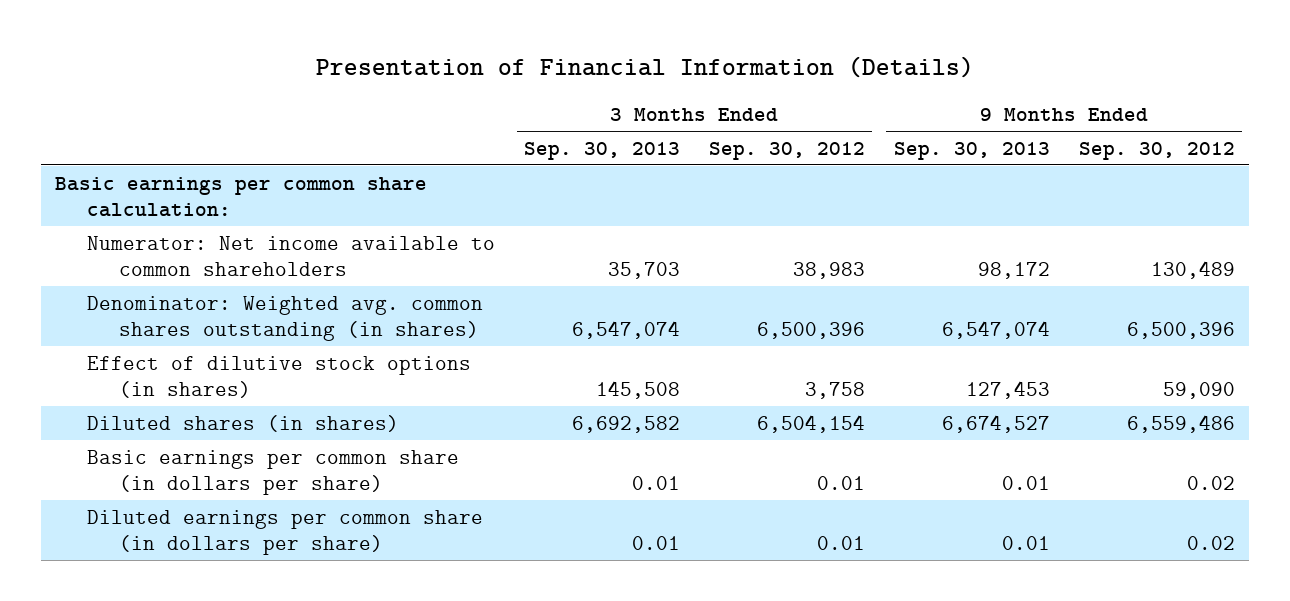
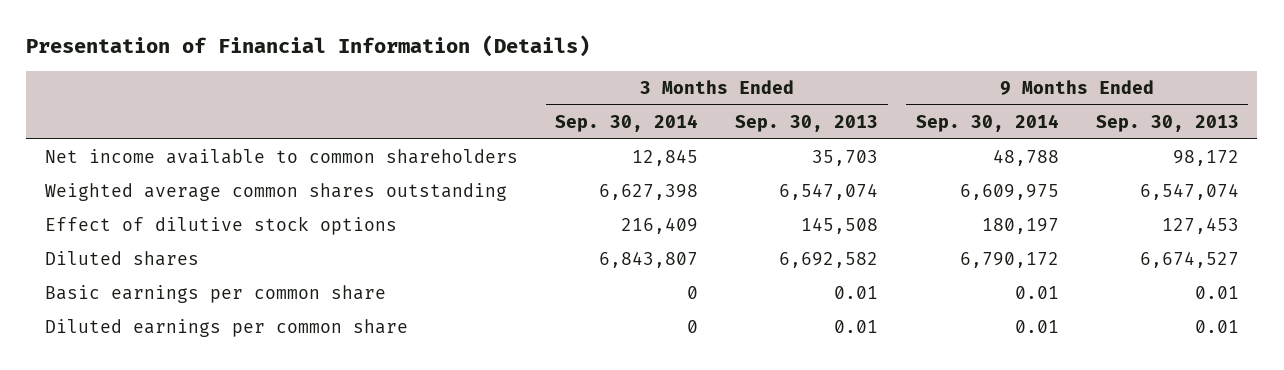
[708,141,865,160] Sep. 30, 2012 -> none
[1078,141,1235,160] Sep. 30, 2012 -> none
none -> [555,113,699,132] Sep. 30, 2014
none -> [915,113,1059,132] Sep. 30, 2014
[55,176,428,218] Basic earnings per common share calculation: -> none
[86,235,495,277] Numerator: Net income available to common shareholders -> [44,149,518,165] Net income available to common shareholders
[86,295,483,342] Denominator: Weighted avg. common shares outstanding (in shares) -> [44,183,507,202] Weighted average common shares outstanding
[86,355,471,399] Effect of dilutive stock options (in shares) -> [44,216,397,236] Effect of dilutive stock options
[86,414,399,432] Diluted shares (in shares) -> [44,251,199,267] Diluted shares
[86,449,459,496] Basic earnings per common share (in dollars per share) -> [44,285,386,304] Basic earnings per common share
[86,509,483,556] Diluted earnings per common share (in dollars per share) -> [44,319,408,338] Diluted earnings per common share

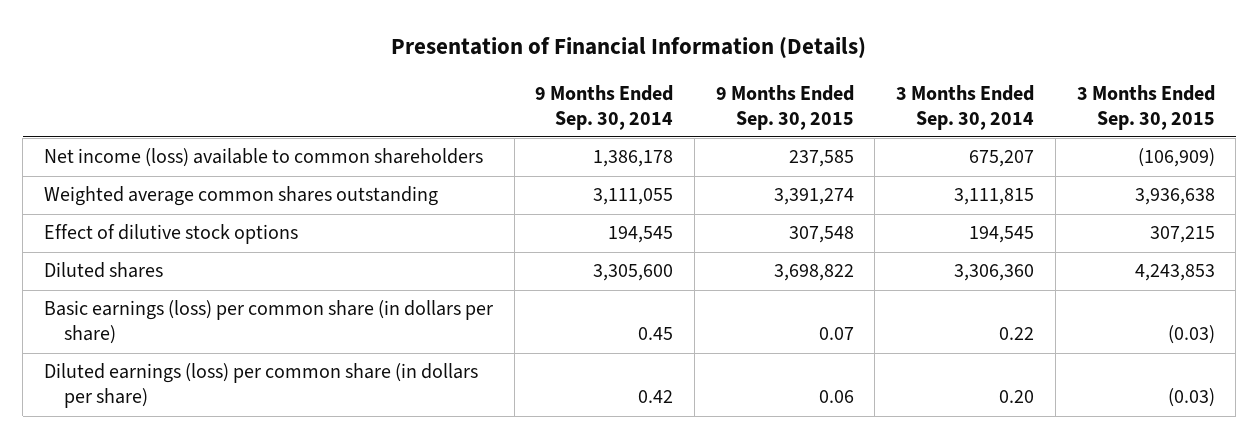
[735,114,879,132] Sep. 30, 2013 -> none
[1095,114,1239,132] Sep. 30, 2013 -> none
none -> [715,84,854,130] 9 Months Ended Sep. 30, 2015
none -> [1076,84,1215,130] 3 Months Ended Sep. 30, 2015
[44,149,518,165] Net income available to common shareholders -> [44,148,484,168] Net income (loss) available to common shareholders
[632,149,699,167] 12,845 -> [969,150,1035,168] 675,207
[992,149,1059,167] 48,788 -> [593,150,674,168] 1,386,178
[599,184,699,201] 6,627,398 -> [954,188,1035,206] 3,111,815
[959,184,1059,201] 6,609,975 -> [593,188,674,206] 3,111,055
[621,217,699,235] 216,409 -> [969,226,1035,244] 194,545
[981,218,1059,235] 180,197 -> [608,226,674,244] 194,545
[599,251,699,269] 6,843,807 -> [954,264,1035,282] 3,306,360
[959,252,1059,269] 6,790,172 -> [593,264,674,282] 3,305,600
[44,285,386,304] Basic earnings per common share -> [44,300,494,345] Basic earnings (loss) per common share (in dollars per share)
[687,286,699,300] 0 -> [999,327,1035,341] 0.22
[1014,286,1059,300] 0.01 -> [638,327,674,341] 0.45
[44,319,408,338] Diluted earnings per common share -> [44,363,479,409] Diluted earnings (loss) per common share (in dollars per share)
[687,320,699,334] 0 -> [999,390,1035,404] 0.20
[1014,320,1059,334] 0.01 -> [638,390,674,404] 0.42

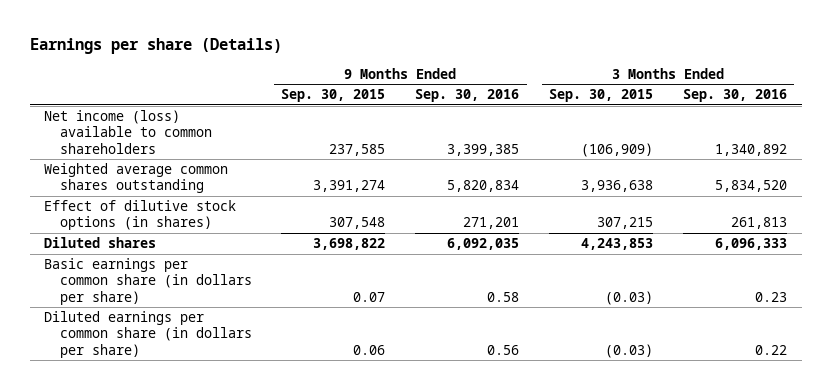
[391,37,867,60] Presentation of Financial Information (Details) -> [29,38,282,55] Earnings per share (Details)
[535,84,674,130] 9 Months Ended Sep. 30, 2014 -> none
[896,84,1035,130] 3 Months Ended Sep. 30, 2014 -> none
none -> [415,89,520,103] Sep. 30, 2016
none -> [682,89,787,103] Sep. 30, 2016
[44,224,299,245] Effect of dilutive stock options -> [44,200,237,231] Effect of dilutive stock options (in shares)
[44,300,494,345] Basic earnings (loss) per common share (in dollars per share) -> [44,258,252,305] Basic earnings per common share (in dollars per share)
[44,363,479,409] Diluted earnings (loss) per common share (in dollars per share) -> [44,311,252,358] Diluted earnings per common share (in dollars per share)

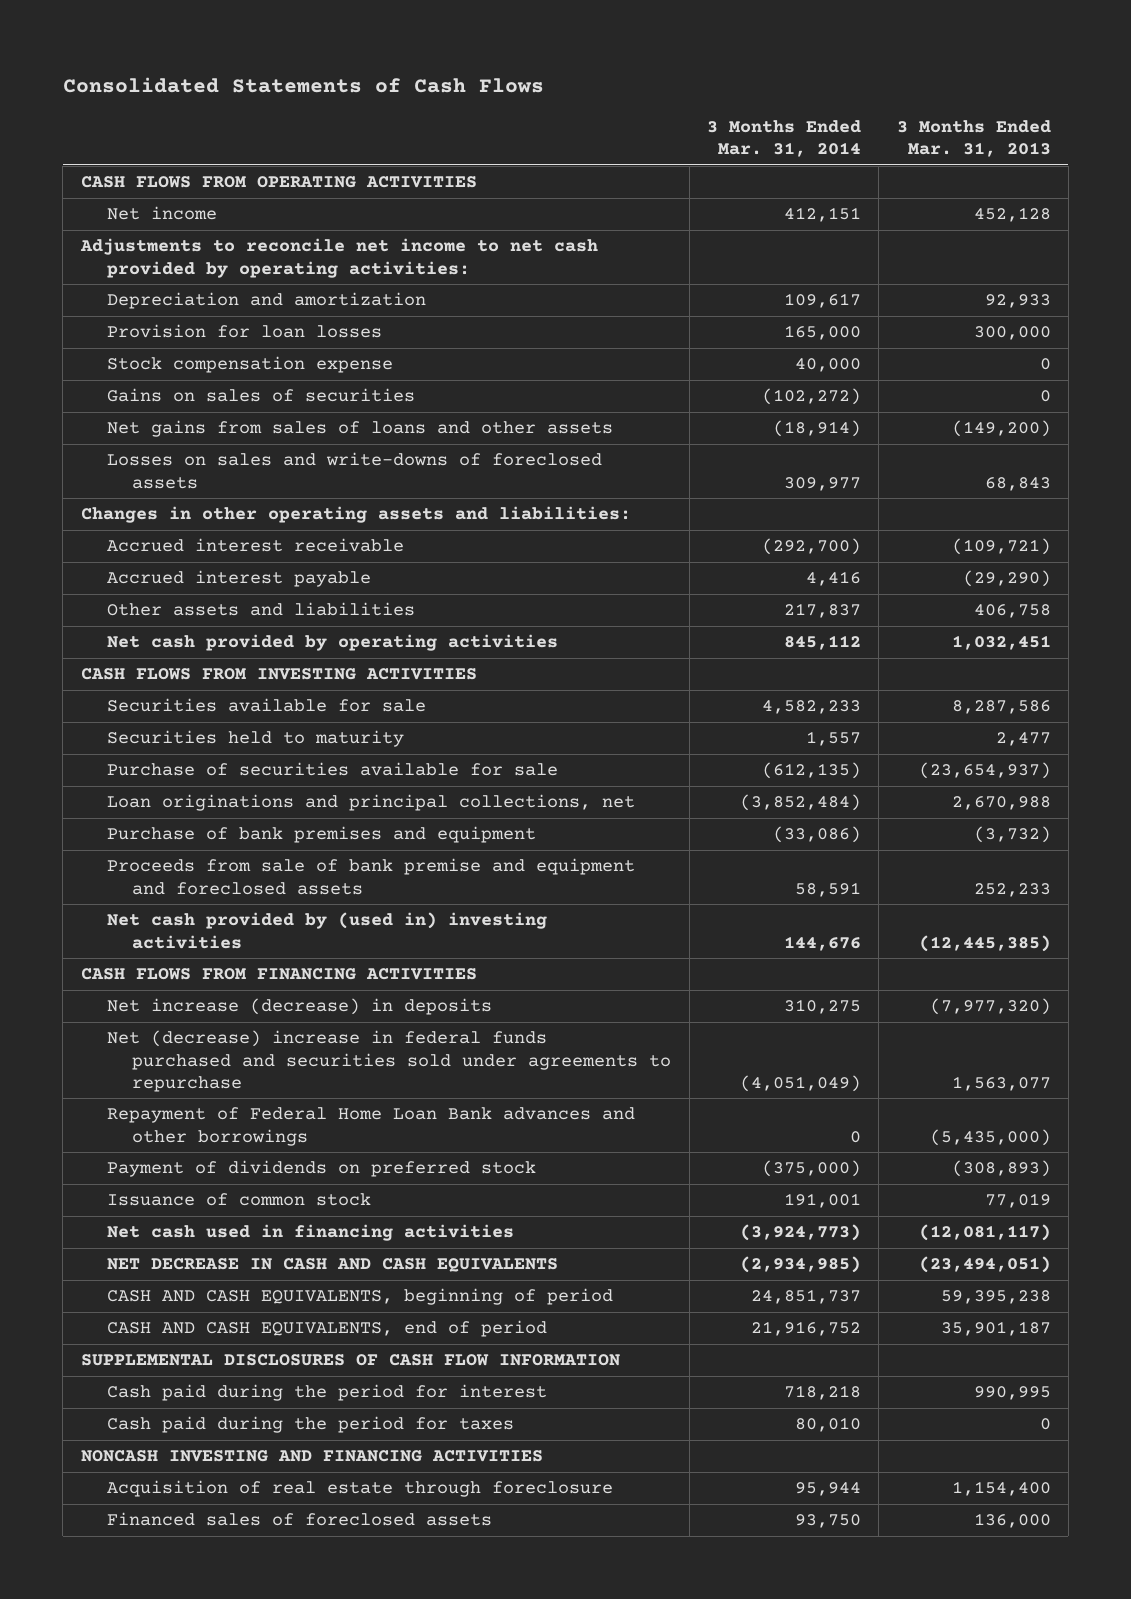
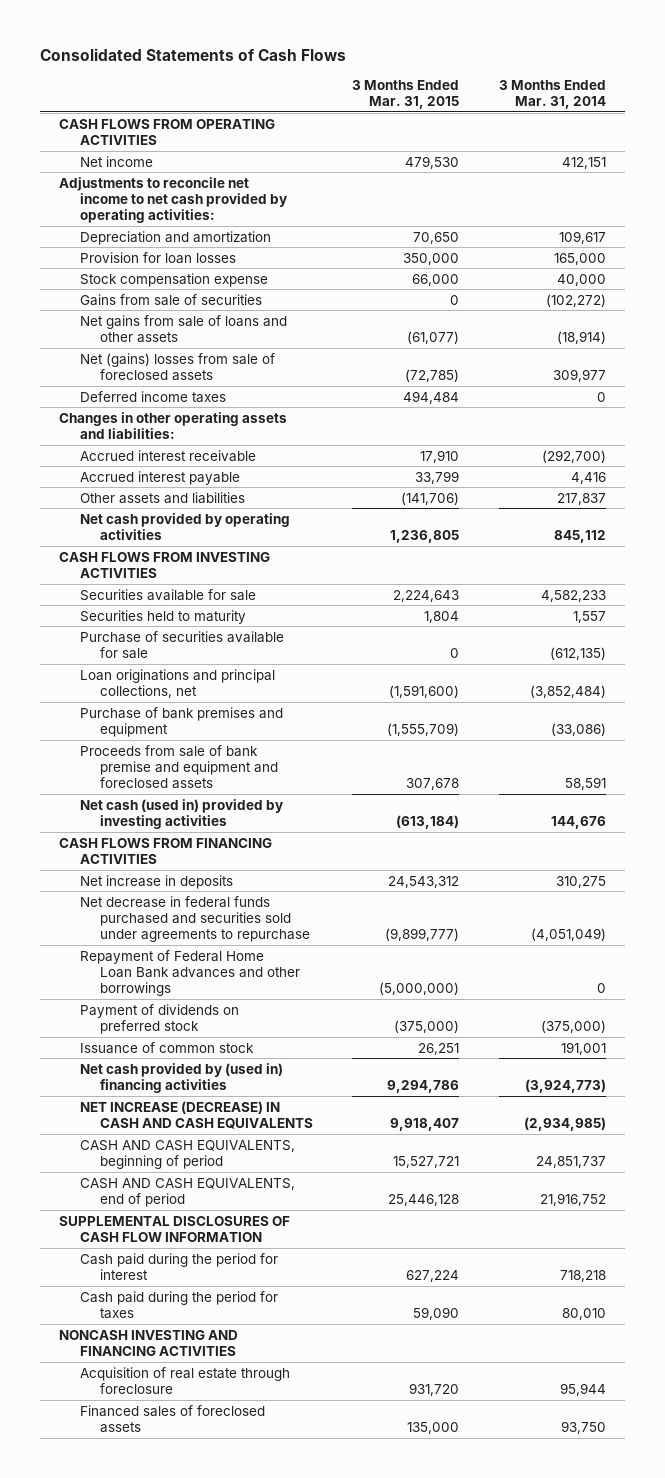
[896,119,1051,158] 3 Months Ended Mar. 31, 2013 -> none
none -> [352,79,460,110] 3 Months Ended Mar. 31, 2015
[106,388,415,403] Gains on sales of securities -> [79,293,262,306] Gains from sale of securities
[106,420,613,438] Net gains from sales of loans and other assets -> [79,314,287,343] Net gains from sale of loans and other assets
[106,452,602,489] Losses on sales and write-downs of foreclosed assets -> [79,352,275,381] Net (gains) losses from sale of foreclosed assets
none -> [79,390,226,403] Deferred income taxes
[106,912,547,949] Net cash provided by (used in) investing activities -> [79,798,283,829] Net cash (used in) provided by investing activities
[106,998,492,1016] Net increase (decrease) in deposits -> [79,874,233,889] Net increase in deposits
[106,1030,672,1092] Net (decrease) increase in federal funds purchased and securities sold under agreements to repurchase -> [79,895,311,943] Net decrease in federal funds purchased and securities sold under agreements to repurchase
[106,1224,514,1242] Net cash used in financing activities -> [79,1062,283,1093] Net cash provided by (used in) financing activities
[106,1258,558,1273] NET DECREASE IN CASH AND CASH EQUIVALENTS -> [79,1100,314,1129] NET INCREASE (DECREASE) IN CASH AND CASH EQUIVALENTS

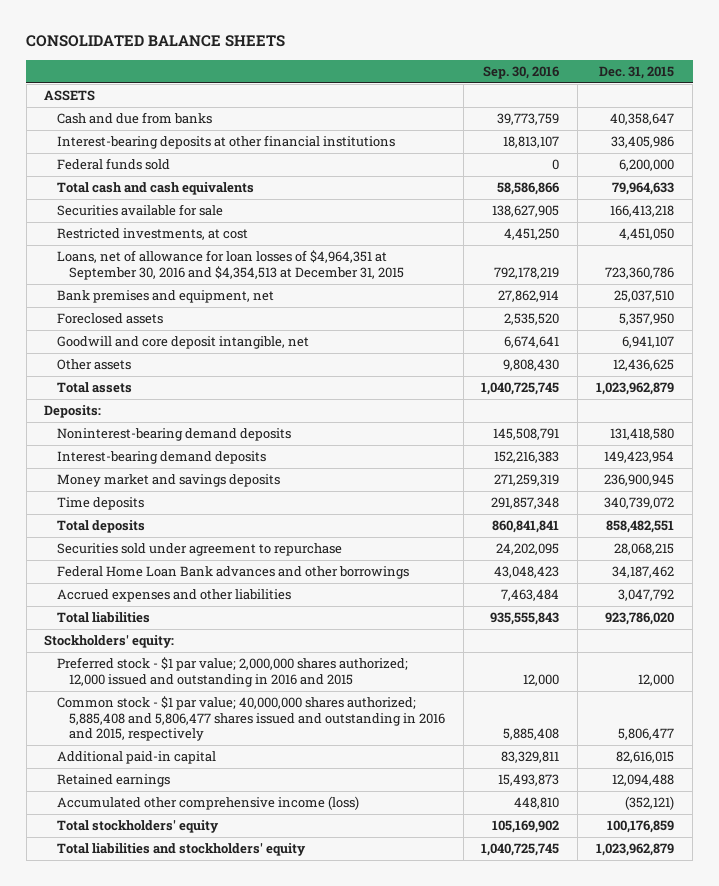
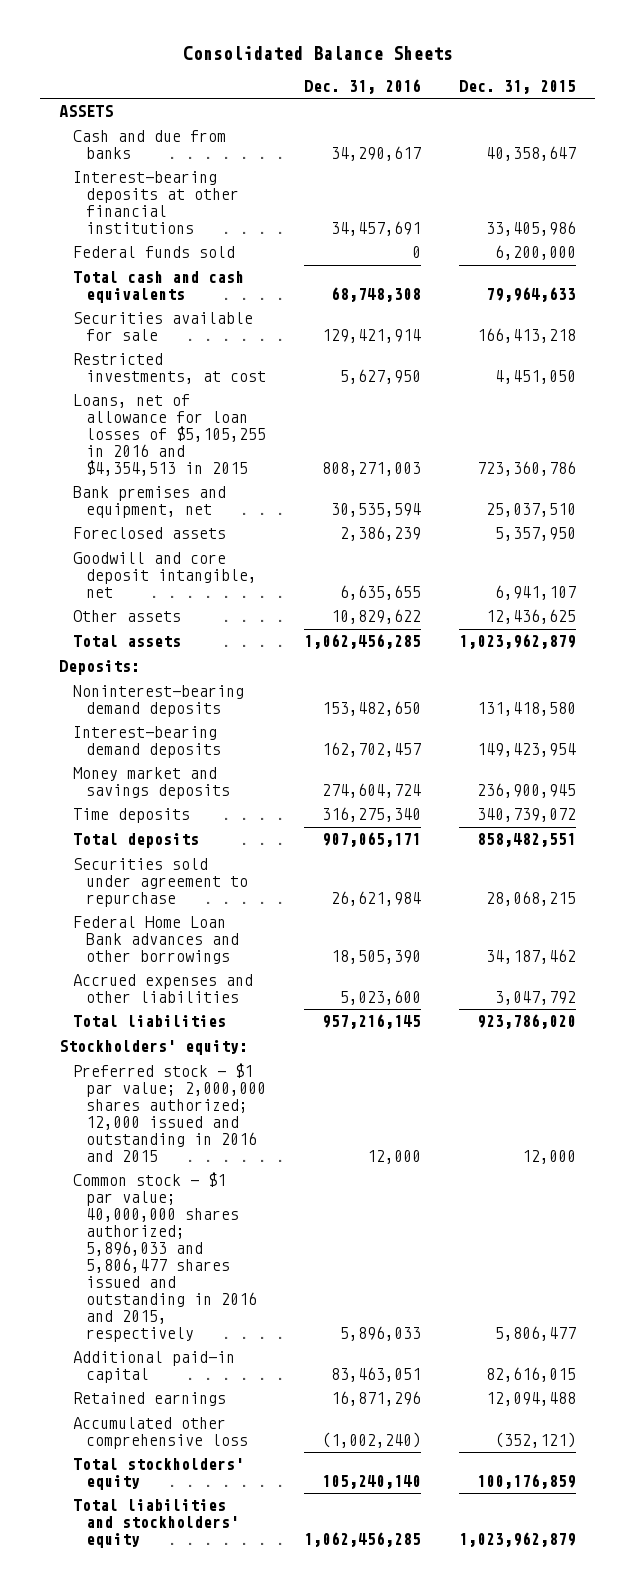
[26,35,286,48] CONSOLIDATED BALANCE SHEETS -> [182,46,453,61] Consolidated Balance Sheets
[483,65,560,79] Sep. 30, 2016 -> none
none -> [304,78,422,94] Dec. 31, 2016
[56,250,404,280] Loans, net of allowance for loan losses of $4,964,351 at September 30, 2016 and $4,354,513 at December 31, 2015 -> [72,394,266,477] Loans, net of allowance for loan losses of $5,105,255 in 2016 and $4,354,513 in 2015
[56,696,445,742] Common stock - $1 par value; 40,000,000 shares authorized; 5,885,408 and 5,806,477 shares issued and outstanding in 2016 and 2015, respectively -> [72,1172,257,1342] Common stock - $1 par value; 40,000,000 shares authorized; 5,896,033 and 5,806,477 shares issued and outstanding in 2016 and 2015, respectively
[56,796,359,811] Accumulated other comprehensive income (loss) -> [72,1417,248,1450] Accumulated other comprehensive loss

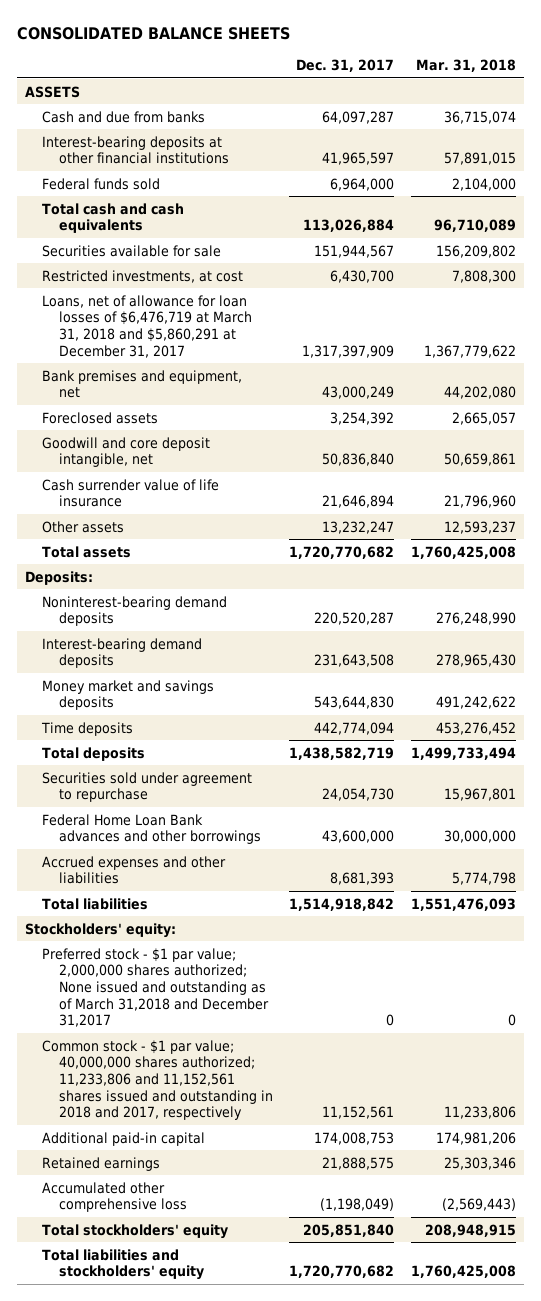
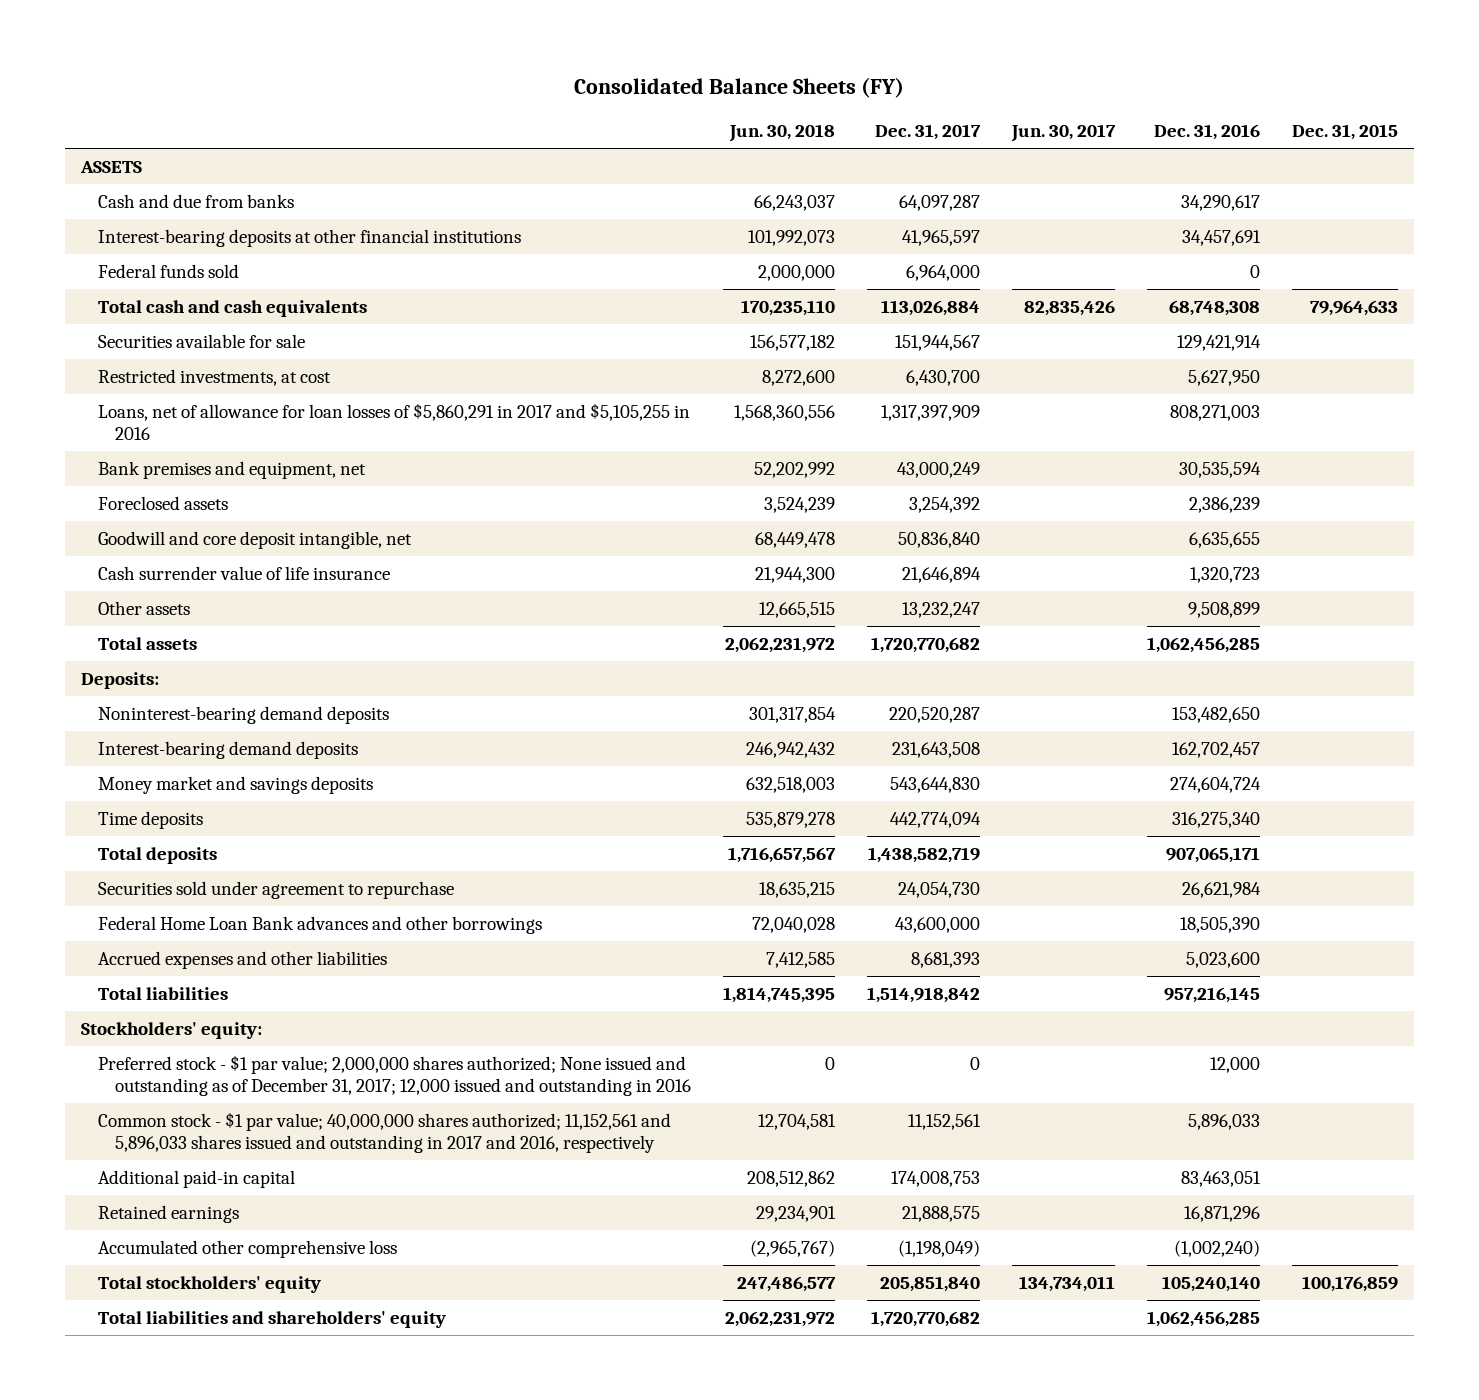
[17,26,291,40] CONSOLIDATED BALANCE SHEETS -> [574,77,905,99] Consolidated Balance Sheets (FY)
[415,59,516,73] Mar. 31, 2018 -> none
none -> [729,124,836,143] Jun. 30, 2018
none -> [1011,124,1117,143] Jun. 30, 2017
none -> [1153,124,1260,141] Dec. 31, 2016
none -> [1291,124,1398,141] Dec. 31, 2015
[42,294,252,358] Loans, net of allowance for loan losses of $6,476,719 at March 31, 2018 and $5,860,291 at December 31, 2017 -> [98,402,691,441] Loans, net of allowance for loan losses of $5,860,291 in 2017 and $5,105,255 in 2016
[42,947,269,1028] Preferred stock - $1 par value; 2,000,000 shares authorized; None issued and outstanding as of March 31,2018 and December 31,2017 -> [98,1054,692,1097] Preferred stock - $1 par value; 2,000,000 shares authorized; None issued and outstanding as of December 31, 2017; 12,000 issued and outstanding in 2016
[42,1039,273,1121] Common stock - $1 par value; 40,000,000 shares authorized; 11,233,806 and 11,152,561 shares issued and outstanding in 2018 and 2017, respectively -> [98,1111,672,1154] Common stock - $1 par value; 40,000,000 shares authorized; 11,152,561 and 5,896,033 shares issued and outstanding in 2017 and 2016, respectively
[42,1248,204,1281] Total liabilities and stockholders' equity -> [98,1310,447,1328] Total liabilities and shareholders' equity

